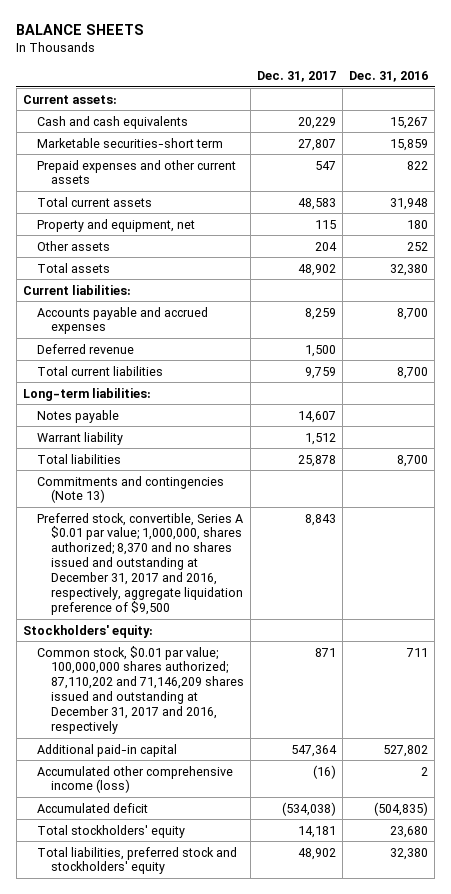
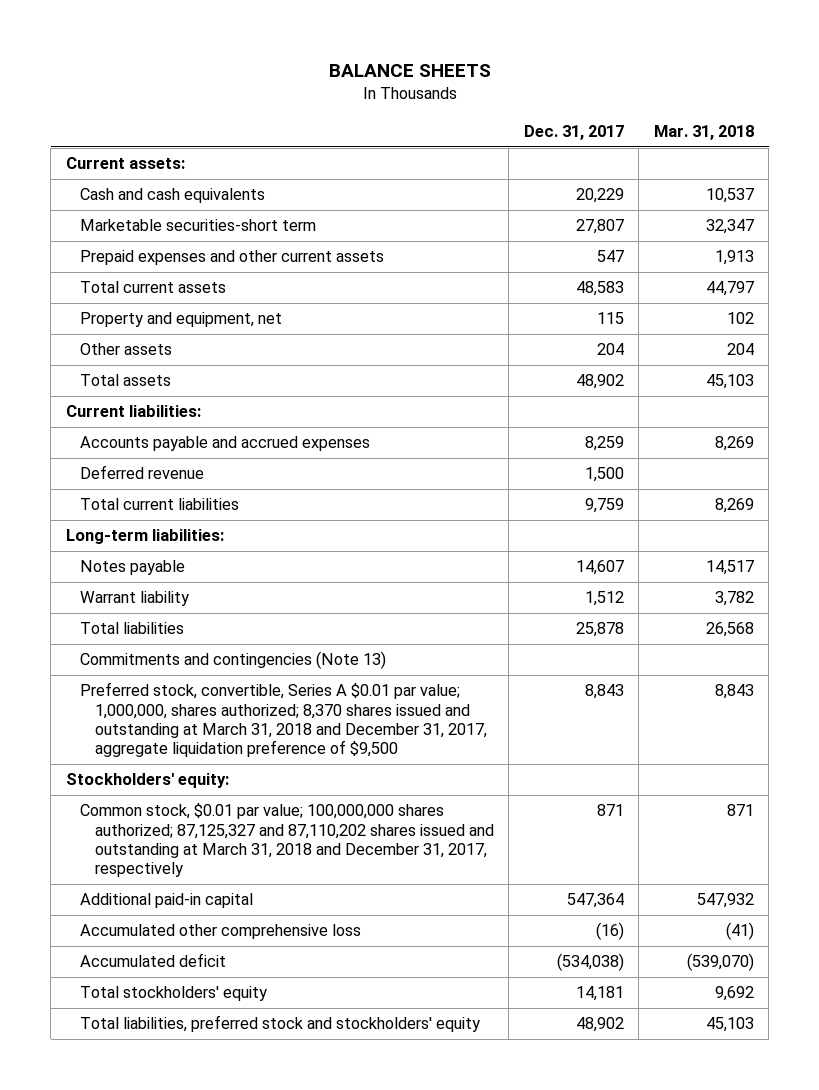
[348,71,428,83] Dec. 31, 2016 -> none
none -> [653,124,754,140] Mar. 31, 2018
[36,512,243,616] Preferred stock, convertible, Series A $0.01 par value; 1,000,000, shares authorized; 8,370 and no shares issued and outstanding at December 31, 2017 and 2016, respectively, aggregate liquidation preference of $9,500 -> [80,682,488,758] Preferred stock, convertible, Series A $0.01 par value; 1,000,000, shares authorized; 8,370 shares issued and outstanding at March 31, 2018 and December 31, 2017, aggregate liquidation preference of $9,500
[36,645,244,735] Common stock, $0.01 par value; 100,000,000 shares authorized; 87,110,202 and 71,146,209 shares issued and outstanding at December 31, 2017 and 2016, respectively -> [80,803,495,878] Common stock, $0.01 par value; 100,000,000 shares authorized; 87,125,327 and 87,110,202 shares issued and outstanding at March 31, 2018 and December 31, 2017, respectively
[36,765,233,794] Accumulated other comprehensive income (loss) -> [80,924,362,940] Accumulated other comprehensive loss

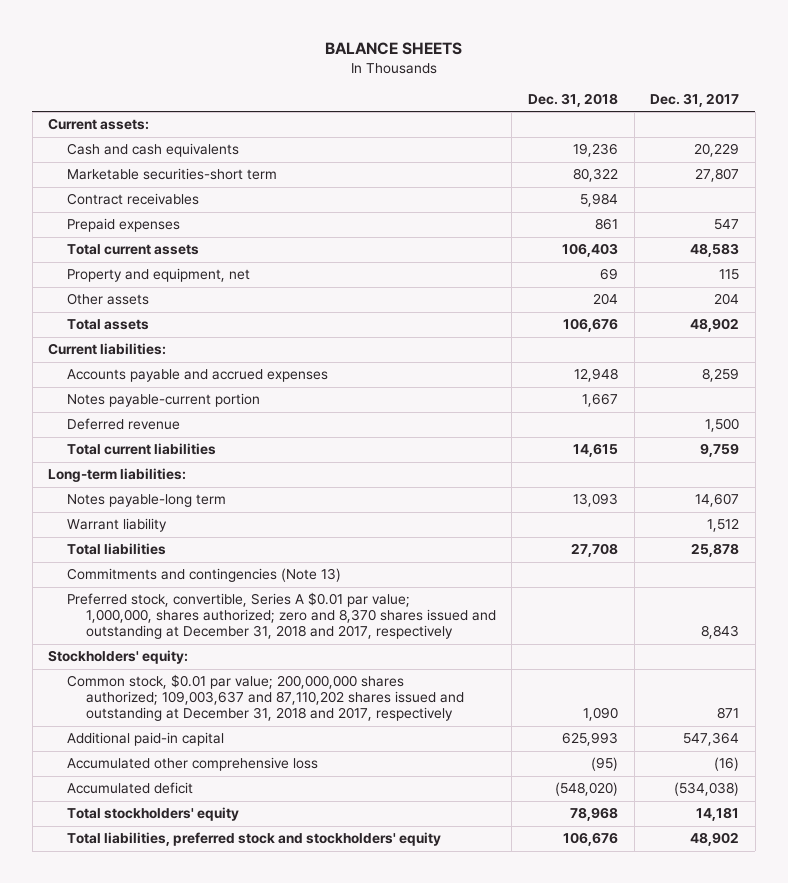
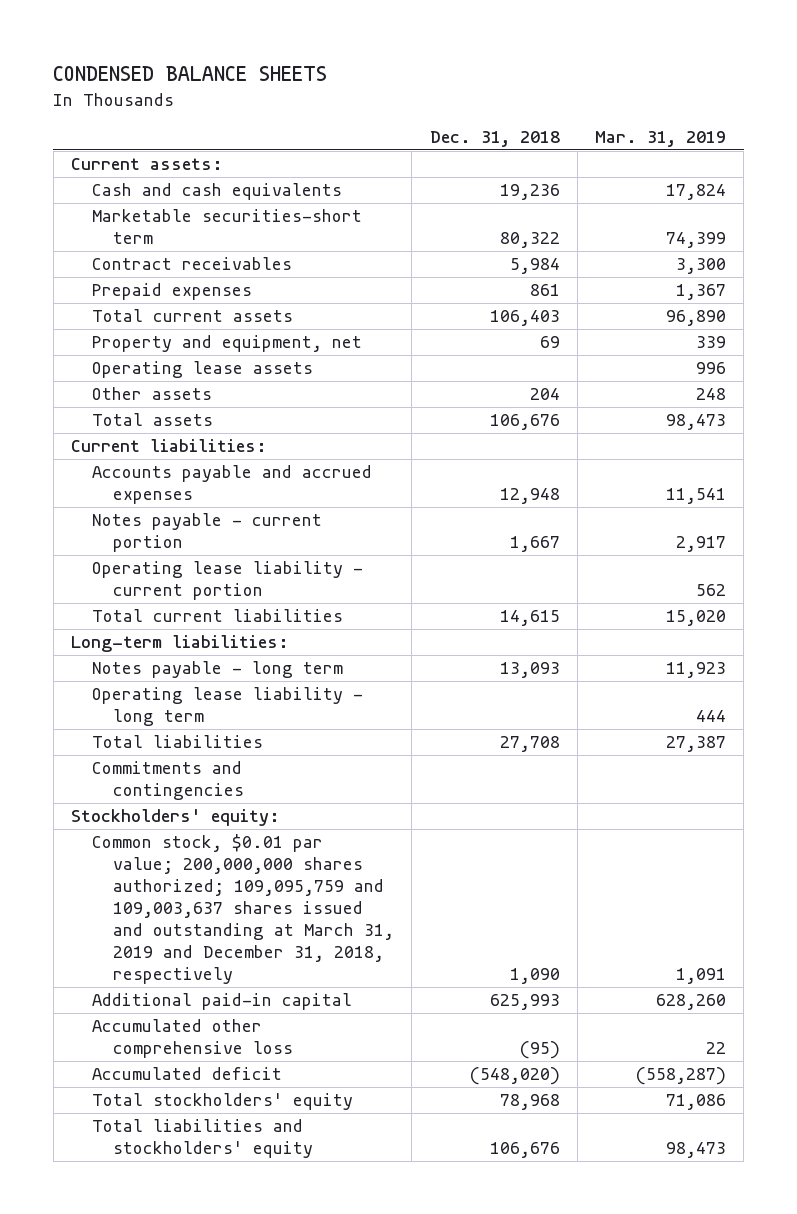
[324,41,462,55] BALANCE SHEETS -> [53,66,328,82] CONDENSED BALANCE SHEETS
[650,92,740,107] Dec. 31, 2017 -> none
none -> [594,130,726,147] Mar. 31, 2019
none -> [92,361,314,379] Operating lease assets
[66,418,180,431] Deferred revenue -> none
[66,393,260,408] Notes payable-current portion -> [92,513,323,553] Notes payable - current portion
none -> [92,561,364,601] Operating lease liability - current portion
[66,518,167,533] Warrant liability -> none
[66,494,226,508] Notes payable-long term -> [92,661,344,679] Notes payable - long term
none -> [92,687,364,727] Operating lease liability - long term
[66,592,496,640] Preferred stock, convertible, Series A $0.01 par value; 1,000,000, shares authorized; zero and 8,370 shares issued and outstanding at December 31, 2018 and 2017, respectively -> none
[66,568,341,583] Commitments and contingencies (Note 13) -> [92,761,245,801] Commitments and contingencies
[66,674,464,722] Common stock, $0.01 par value; 200,000,000 shares authorized; 109,003,637 and 87,110,202 shares issued and outstanding at December 31, 2018 and 2017, respectively -> [92,834,395,984] Common stock, $0.01 par value; 200,000,000 shares authorized; 109,095,759 and 109,003,637 shares issued and outstanding at March 31, 2019 and December 31, 2018, respectively
[66,832,441,847] Total liabilities, preferred stock and stockholders' equity -> [92,1119,314,1159] Total liabilities and stockholders' equity

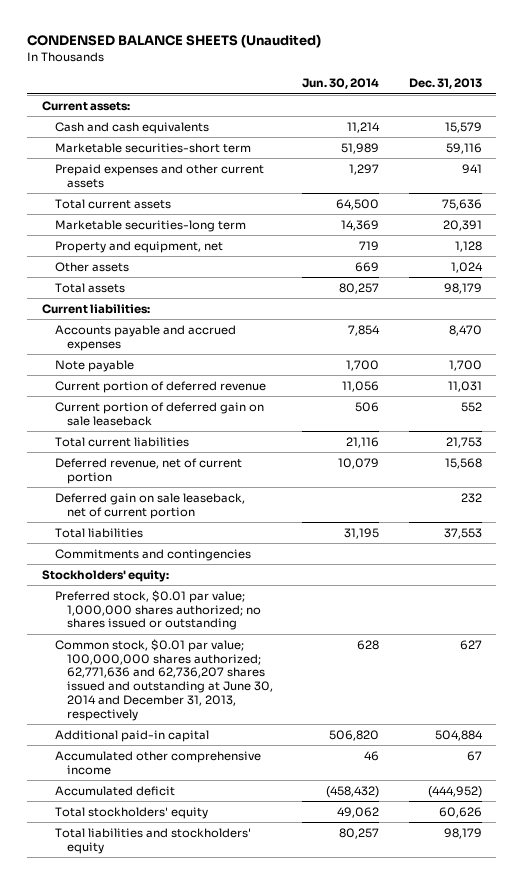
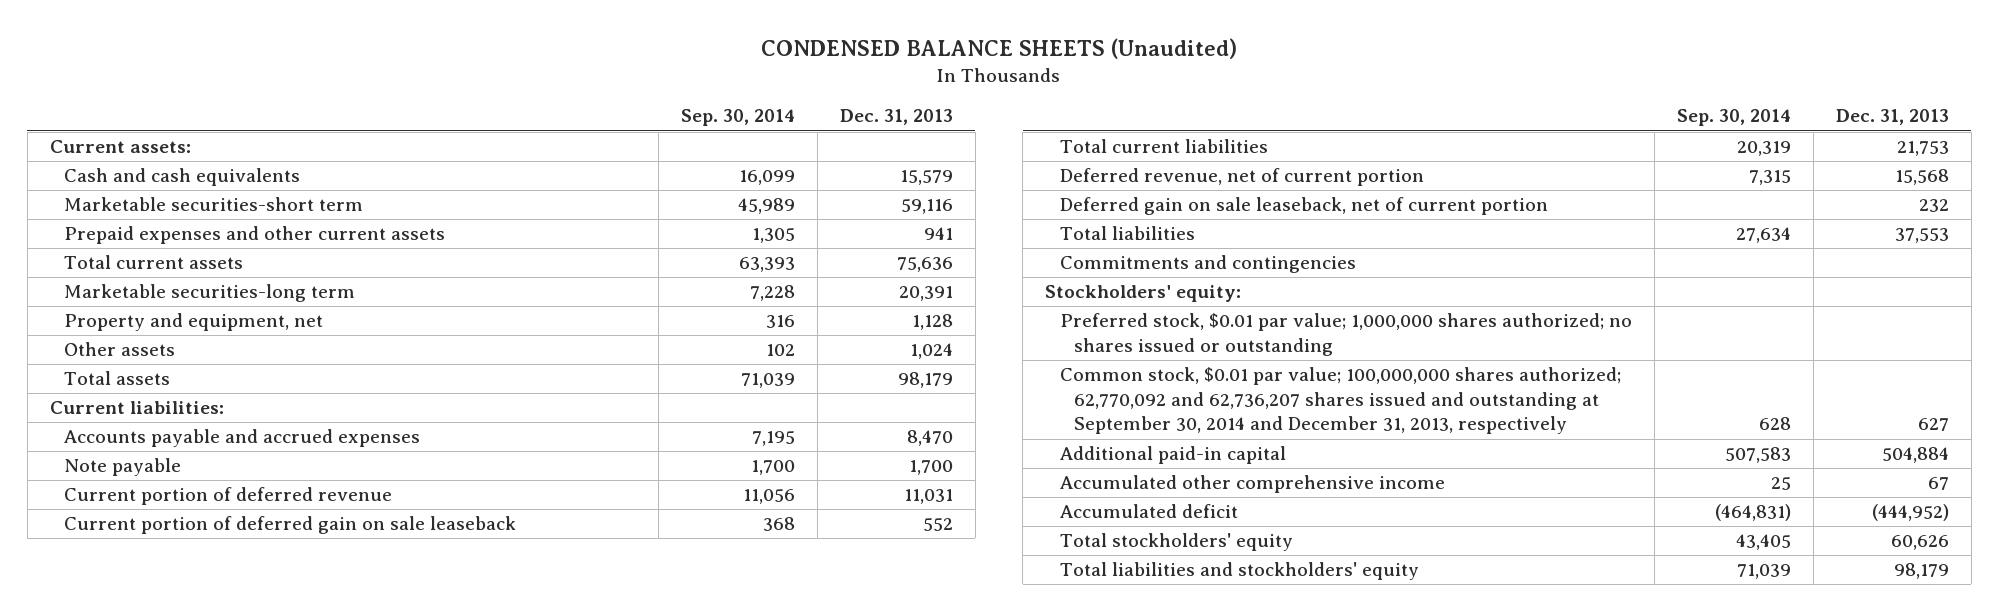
[302,78,380,90] Jun. 30, 2014 -> none
none -> [680,109,795,127] Sep. 30, 2014
[54,638,274,721] Common stock, $0.01 par value; 100,000,000 shares authorized; 62,771,636 and 62,736,207 shares issued and outstanding at June 30, 2014 and December 31, 2013, respectively -> [1059,367,1621,435] Common stock, $0.01 par value; 100,000,000 shares authorized; 62,770,092 and 62,736,207 shares issued and outstanding at September 30, 2014 and December 31, 2013, respectively

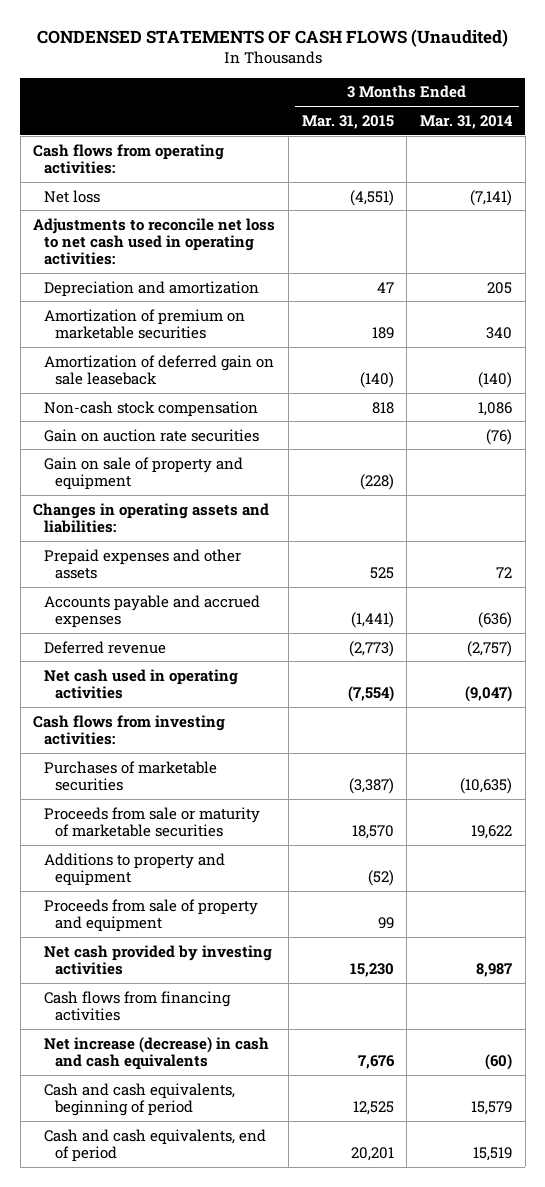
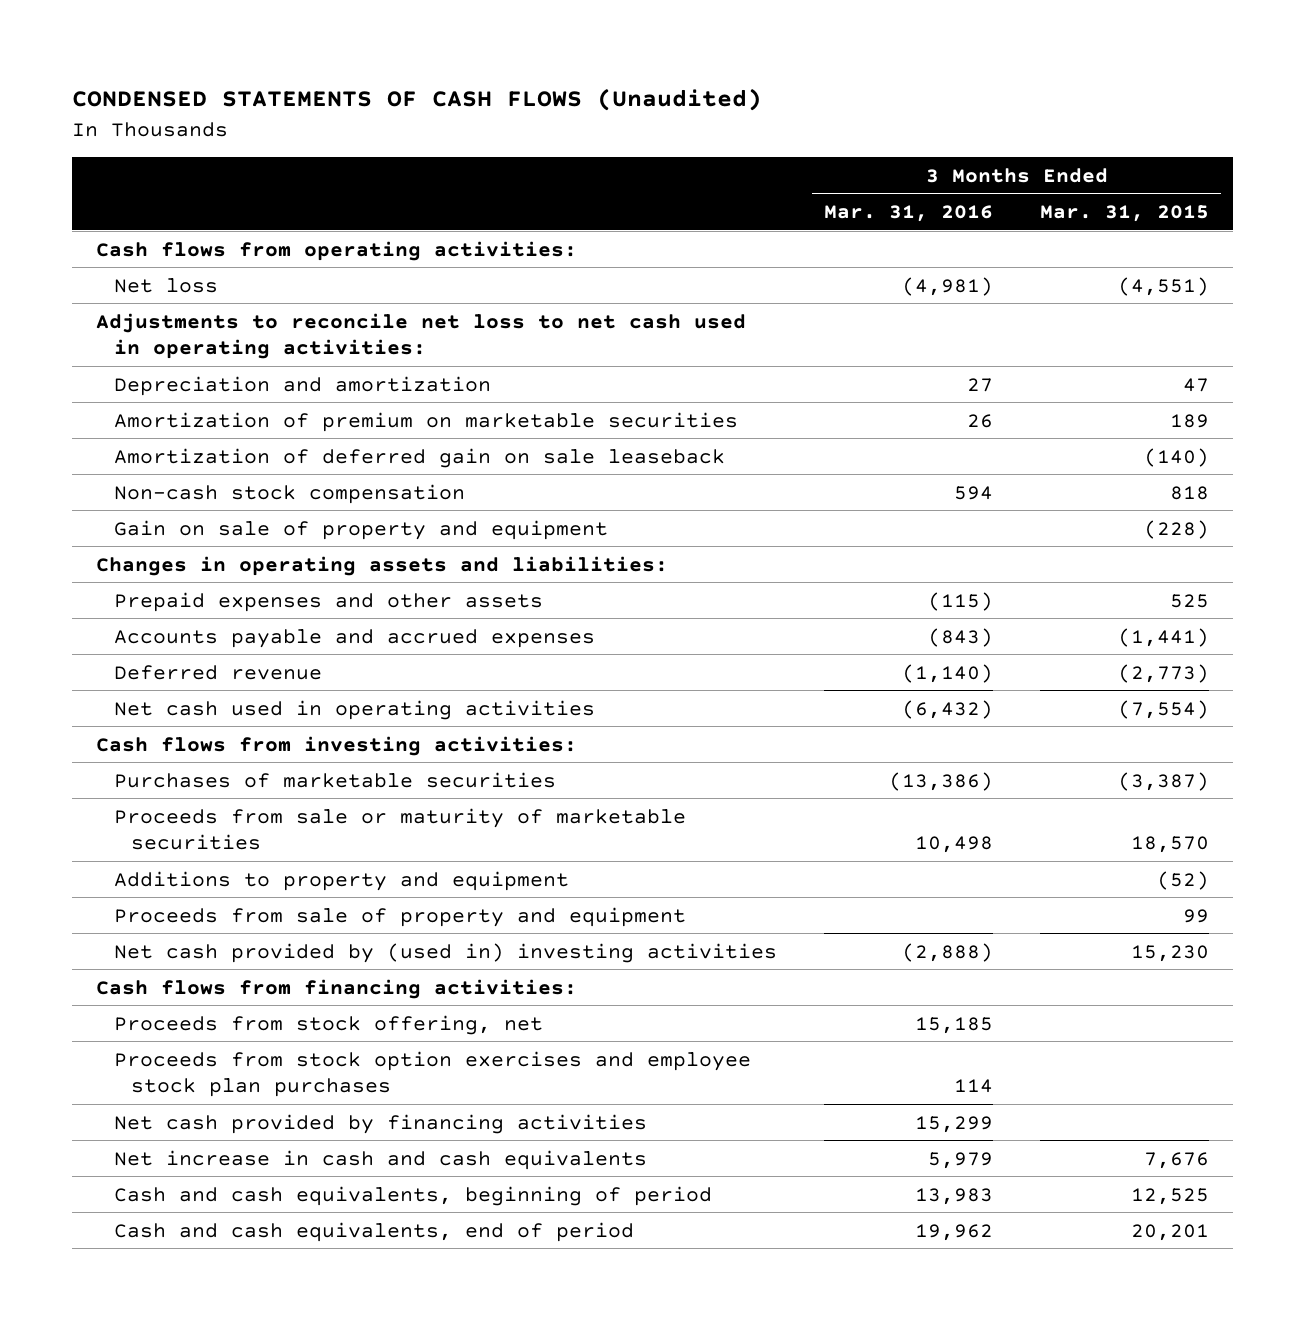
[420,114,514,129] Mar. 31, 2014 -> none
none -> [823,204,993,222] Mar. 31, 2016
[44,428,260,442] Gain on auction rate securities -> none
[44,944,273,975] Net cash provided by investing activities -> [113,942,777,963] Net cash provided by (used in) investing activities
none -> [96,978,578,999] Cash flows from financing activities:
none -> [113,1014,543,1035] Proceeds from stock offering, net
none -> [113,1050,751,1097] Proceeds from stock option exercises and employee stock plan purchases
[44,990,232,1021] Cash flows from financing activities -> [113,1113,647,1134] Net cash provided by financing activities
[44,1036,270,1070] Net increase (decrease) in cash and cash equivalents -> [113,1149,647,1170] Net increase in cash and cash equivalents

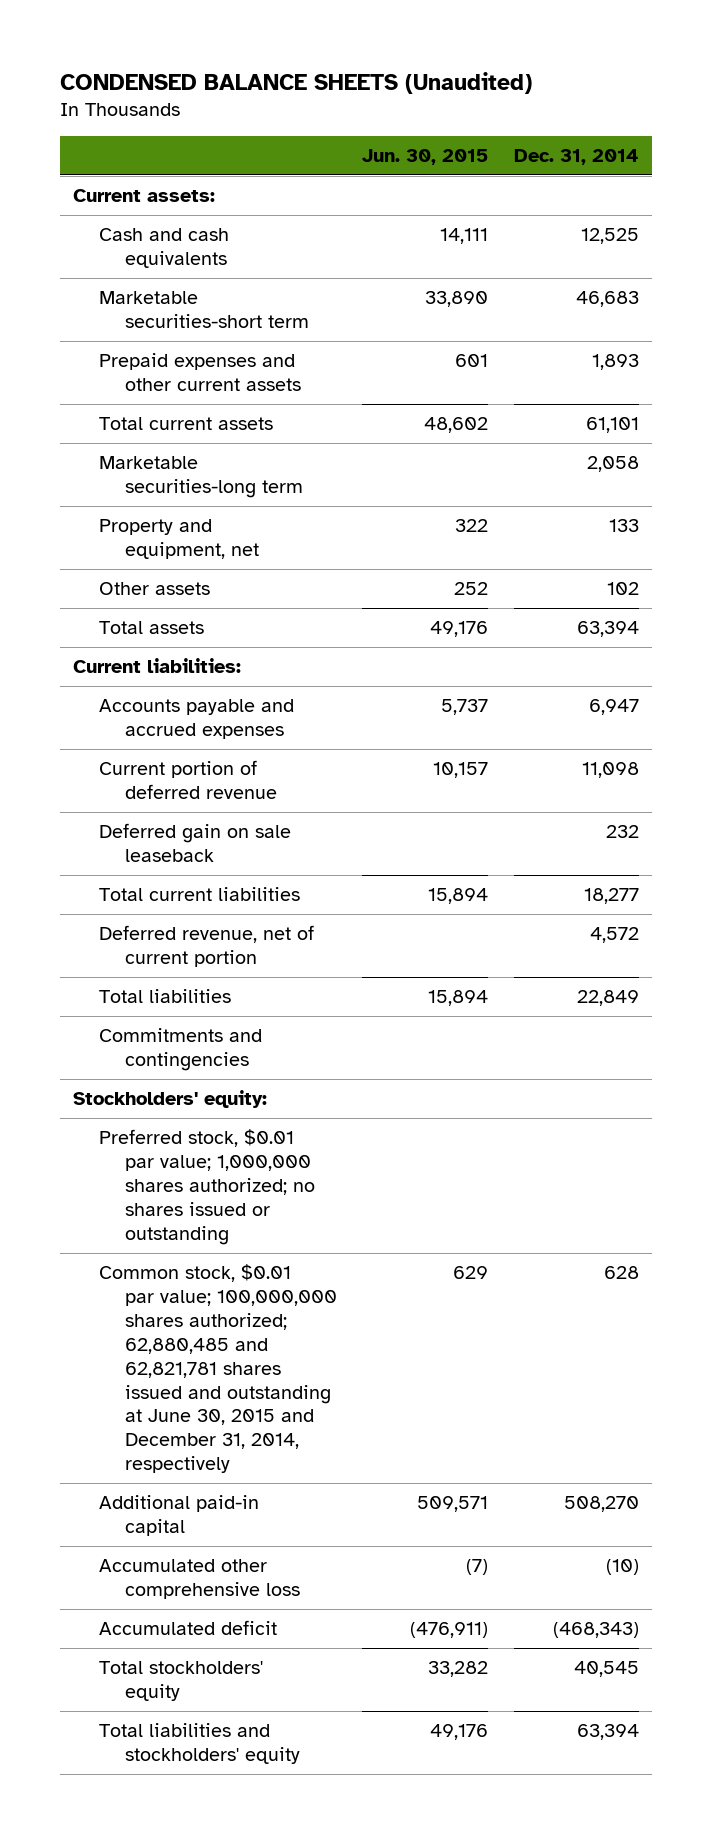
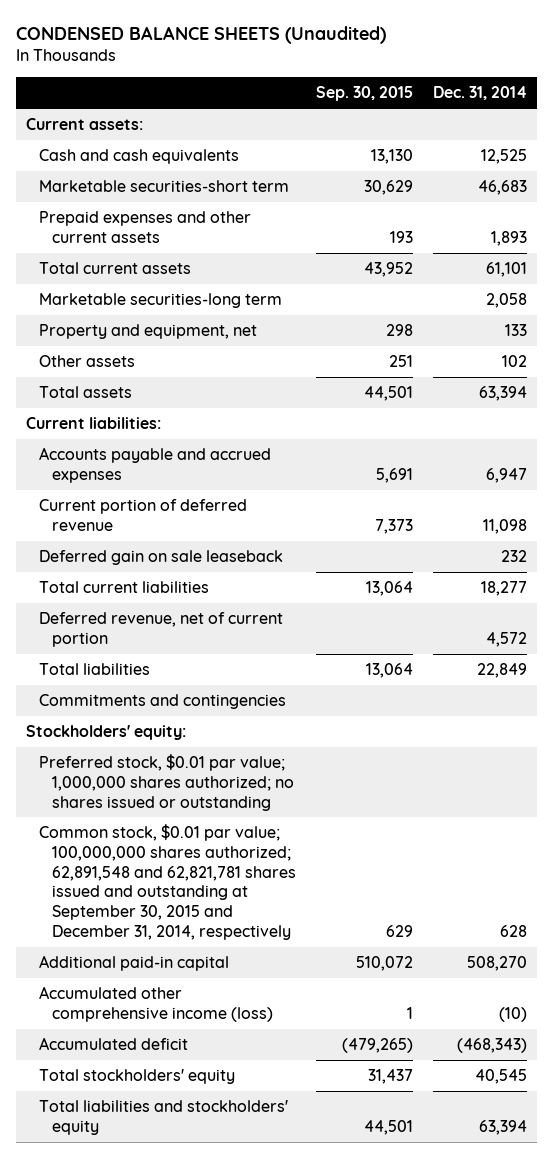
[362,148,489,165] Jun. 30, 2015 -> none
none -> [316,86,414,102] Sep. 30, 2015
[98,1264,337,1474] Common stock, $0.01 par value; 100,000,000 shares authorized; 62,880,485 and 62,821,781 shares issued and outstanding at June 30, 2015 and December 31, 2014, respectively -> [38,824,297,940] Common stock, $0.01 par value; 100,000,000 shares authorized; 62,891,548 and 62,821,781 shares issued and outstanding at September 30, 2015 and December 31, 2014, respectively
[98,1559,300,1600] Accumulated other comprehensive loss -> [38,986,274,1022] Accumulated other comprehensive income (loss)

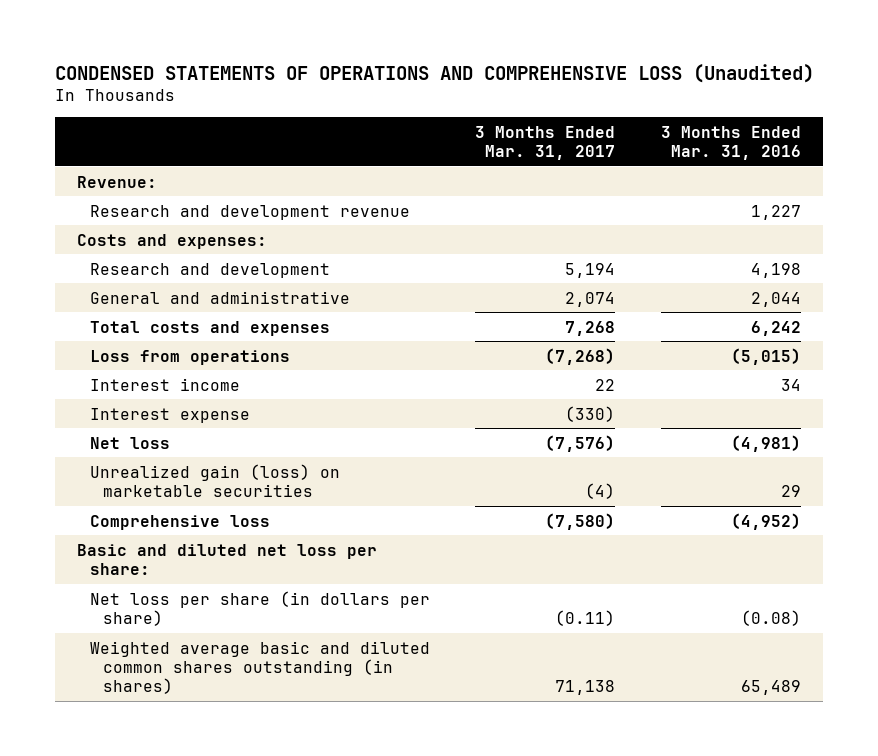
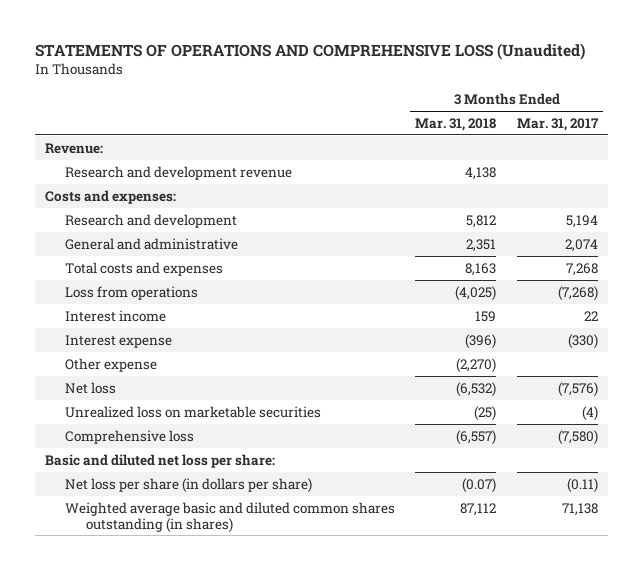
[54,63,814,83] CONDENSED STATEMENTS OF OPERATIONS AND COMPREHENSIVE LOSS (Unaudited) -> [34,42,585,60] STATEMENTS OF OPERATIONS AND COMPREHENSIVE LOSS (Unaudited)
[660,125,801,161] 3 Months Ended Mar. 31, 2016 -> none
none -> [415,117,497,131] Mar. 31, 2018
none -> [65,357,158,372] Other expense
[90,463,341,497] Unrealized gain (loss) on marketable securities -> [65,405,322,418] Unrealized loss on marketable securities

